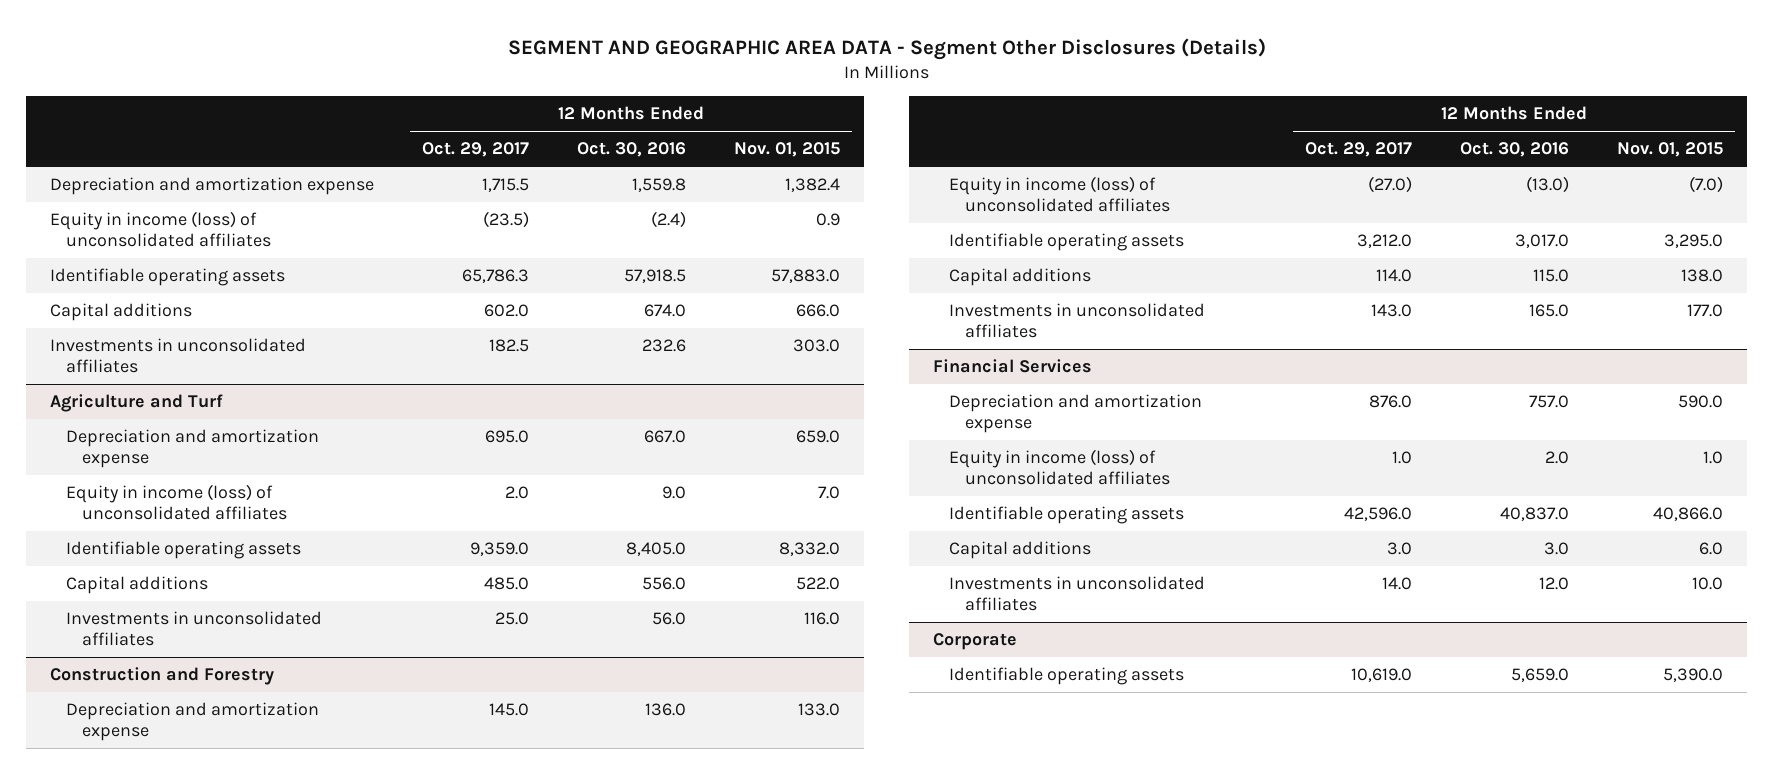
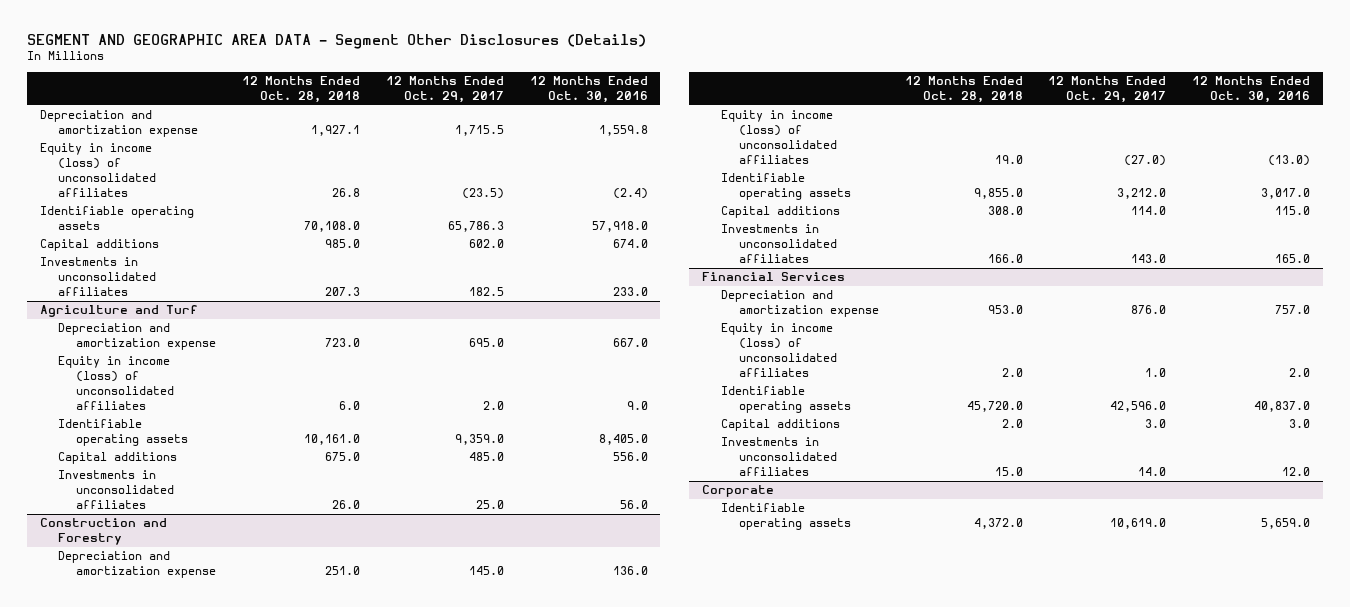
[734,142,841,158] Nov. 01, 2015 -> none
none -> [241,76,360,104] 12 Months Ended Oct. 28, 2018
[623,269,686,284] 57,918.5 -> [591,221,648,233] 57,918.0
[641,339,686,353] 232.6 -> [612,287,648,297] 233.0

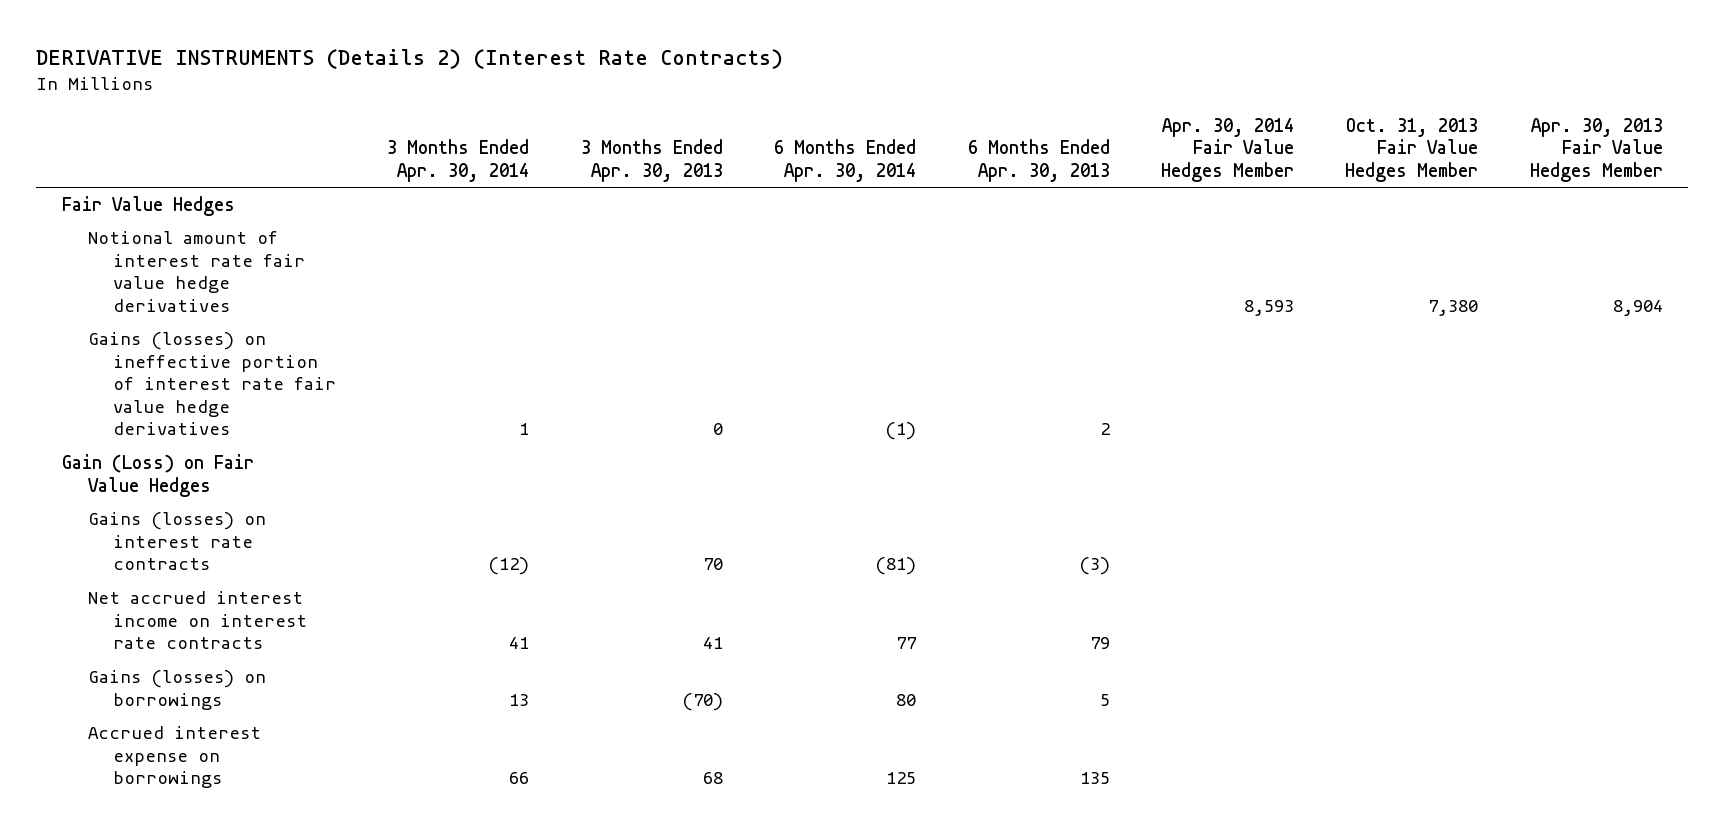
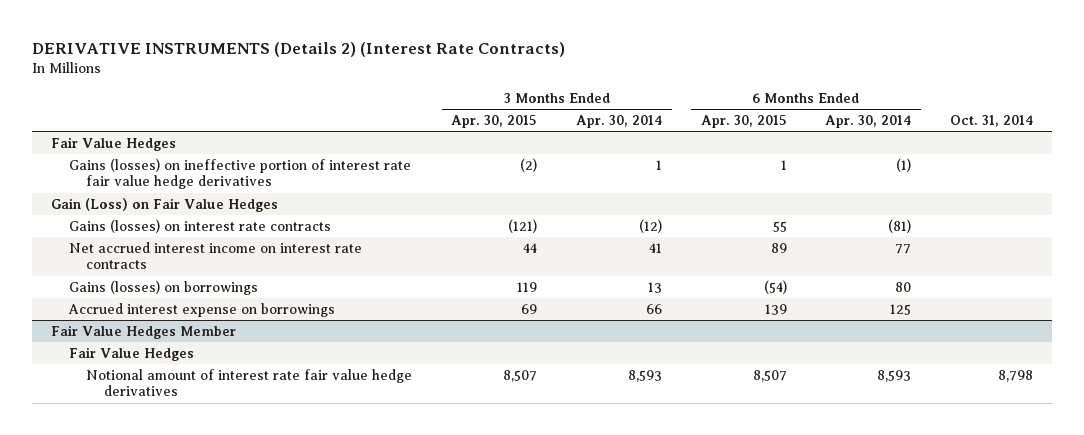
[580,139,723,182] 3 Months Ended Apr. 30, 2013 -> none
[967,139,1110,182] 6 Months Ended Apr. 30, 2013 -> none
[1160,117,1294,182] Apr. 30, 2014 Fair Value Hedges Member -> none
[1345,117,1479,182] Oct. 31, 2013 Fair Value Hedges Member -> none
[1529,117,1663,182] Apr. 30, 2013 Fair Value Hedges Member -> none
none -> [451,115,538,129] Apr. 30, 2015
none -> [700,115,787,129] Apr. 30, 2015
none -> [950,115,1034,128] Oct. 31, 2014
[87,231,306,312] Notional amount of interest rate fair value hedge derivatives -> none
none -> [50,324,236,339] Fair Value Hedges Member
none -> [68,346,194,361] Fair Value Hedges
none -> [86,368,413,397] Notional amount of interest rate fair value hedge derivatives

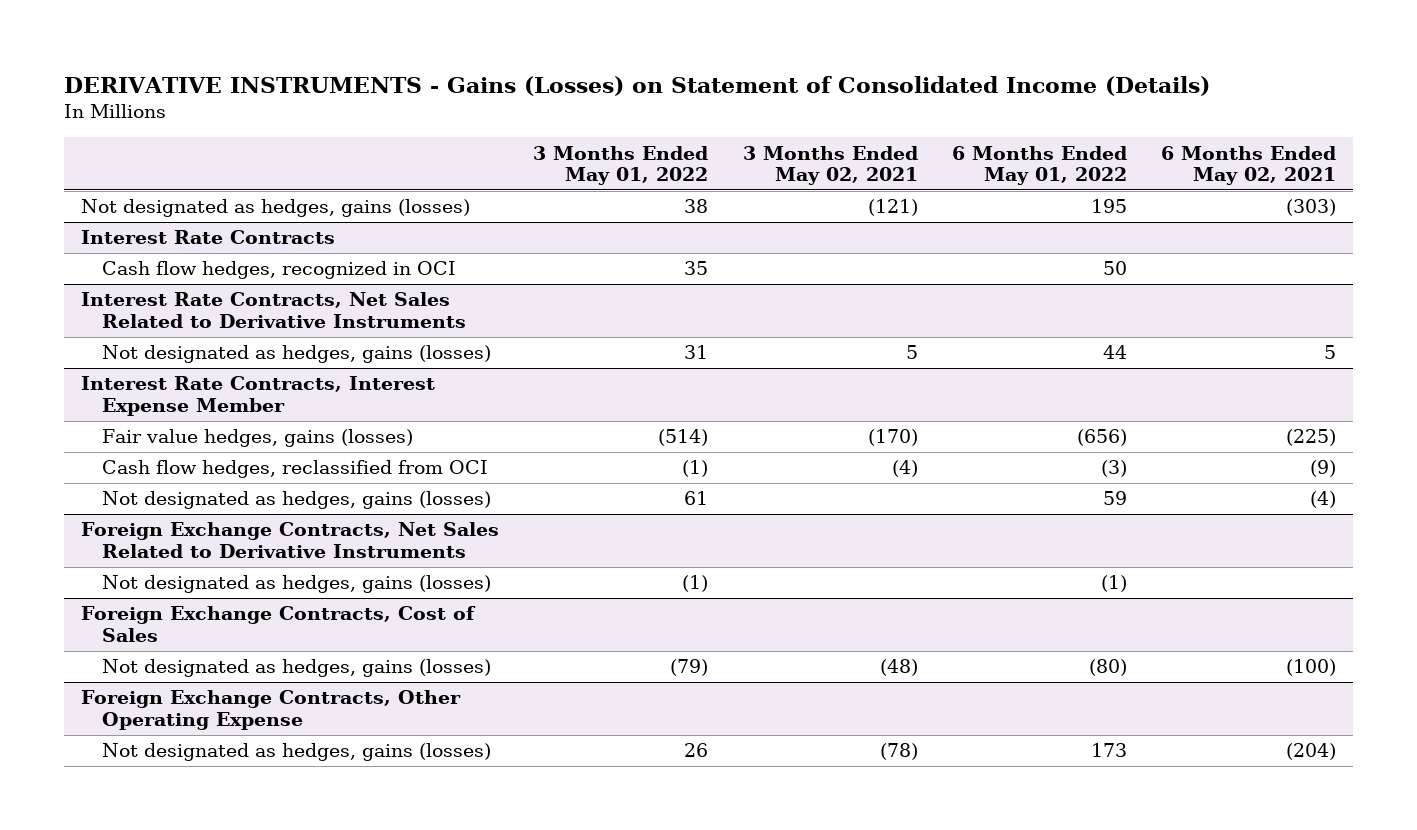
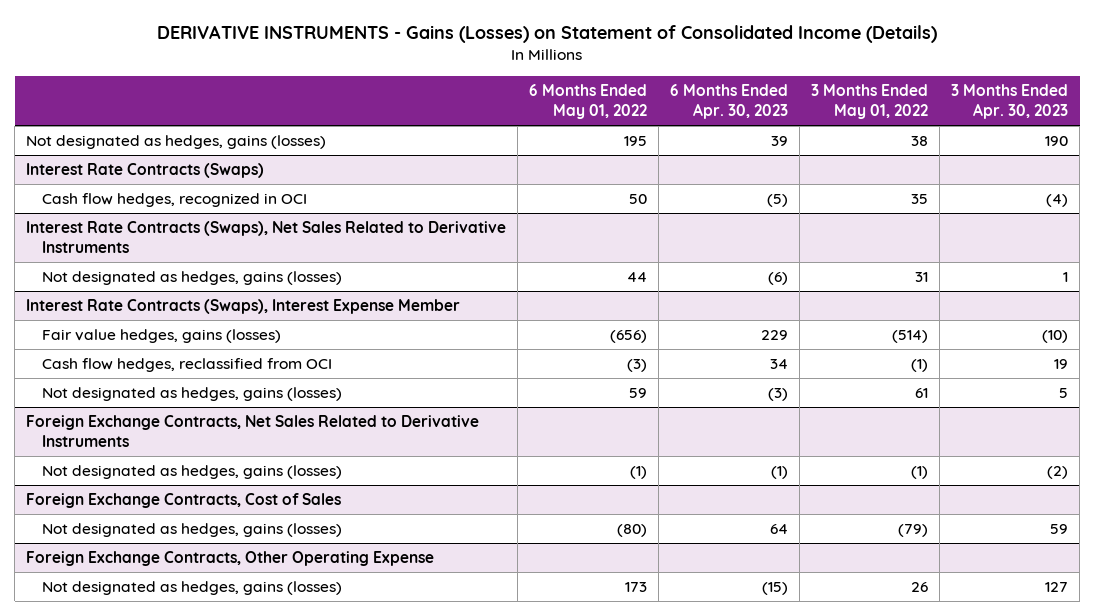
[742,145,918,186] 3 Months Ended May 02, 2021 -> none
[1161,145,1337,186] 6 Months Ended May 02, 2021 -> none
none -> [670,83,789,120] 6 Months Ended Apr. 30, 2023
none -> [951,83,1069,120] 3 Months Ended Apr. 30, 2023
[80,230,335,245] Interest Rate Contracts -> [26,163,265,179] Interest Rate Contracts (Swaps)
[80,292,466,329] Interest Rate Contracts, Net Sales Related to Derivative Instruments -> [26,221,507,254] Interest Rate Contracts (Swaps), Net Sales Related to Derivative Instruments
[80,376,435,417] Interest Rate Contracts, Interest Expense Member -> [26,299,461,315] Interest Rate Contracts (Swaps), Interest Expense Member

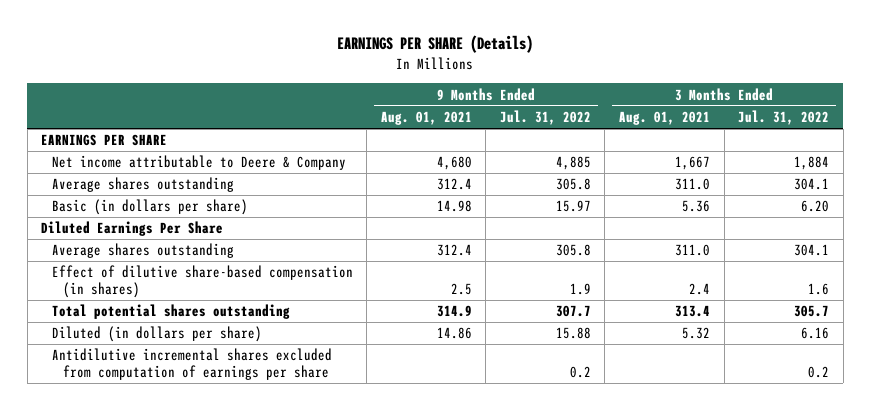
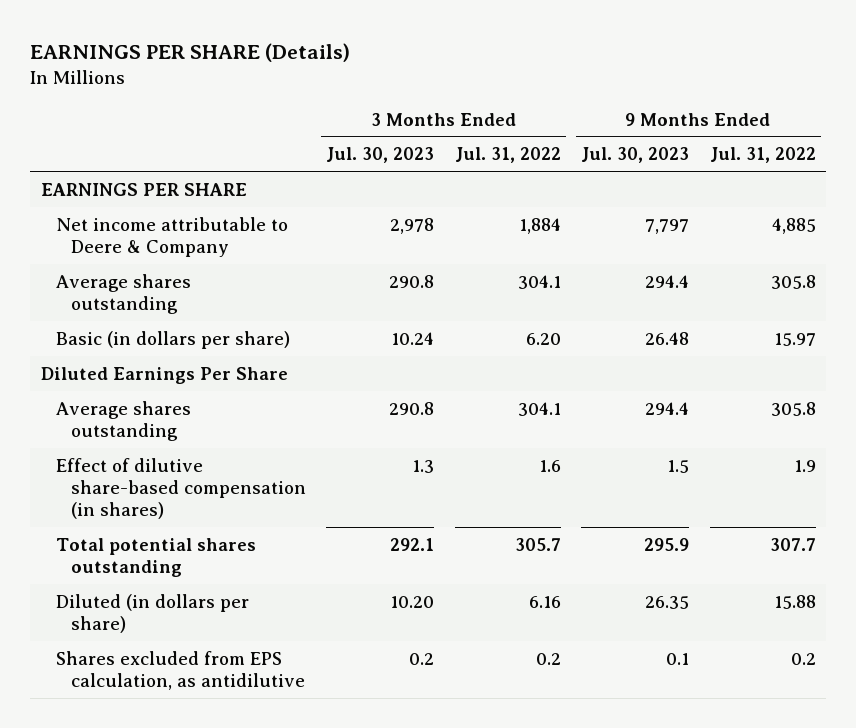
[380,110,472,125] Aug. 01, 2021 -> none
[619,110,711,125] Aug. 01, 2021 -> none
none -> [326,147,435,164] Jul. 30, 2023
none -> [581,147,690,164] Jul. 30, 2023
[51,348,332,381] Antidilutive incremental shares excluded from computation of earnings per share -> [55,650,306,690] Shares excluded from EPS calculation, as antidilutive

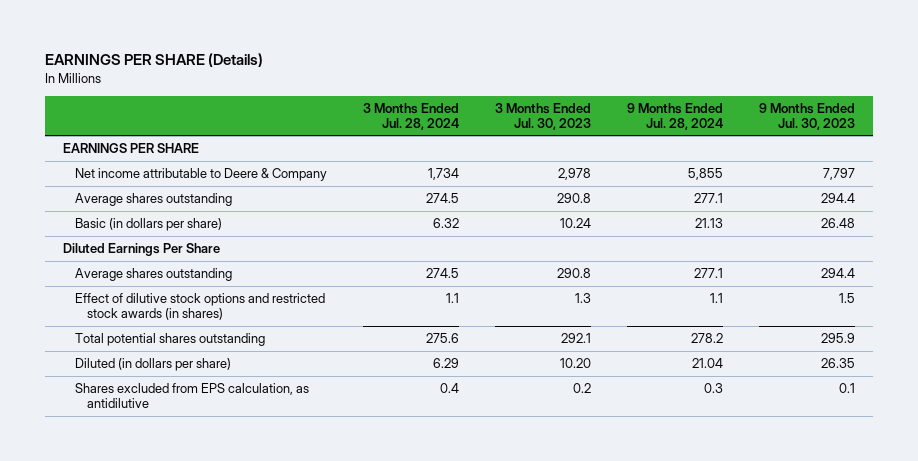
[454,147,561,164] Jul. 31, 2022 -> none
[709,147,816,164] Jul. 31, 2022 -> none
none -> [363,102,460,130] 3 Months Ended Jul. 28, 2024
none -> [627,102,724,130] 9 Months Ended Jul. 28, 2024
[55,457,307,519] Effect of dilutive share-based compensation (in shares) -> [75,292,326,321] Effect of dilutive stock options and restricted stock awards (in shares)

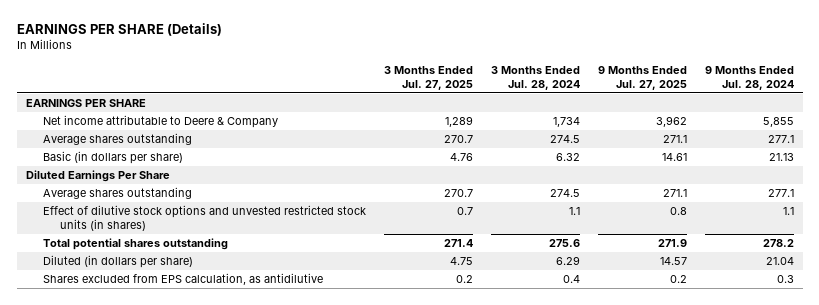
[495,102,592,130] 3 Months Ended Jul. 30, 2023 -> none
[759,102,856,130] 9 Months Ended Jul. 30, 2023 -> none
none -> [383,65,473,91] 3 Months Ended Jul. 27, 2025
none -> [597,65,687,91] 9 Months Ended Jul. 27, 2025
[75,292,326,321] Effect of dilutive stock options and restricted stock awards (in shares) -> [42,205,366,232] Effect of dilutive stock options and unvested restricted stock units (in shares)

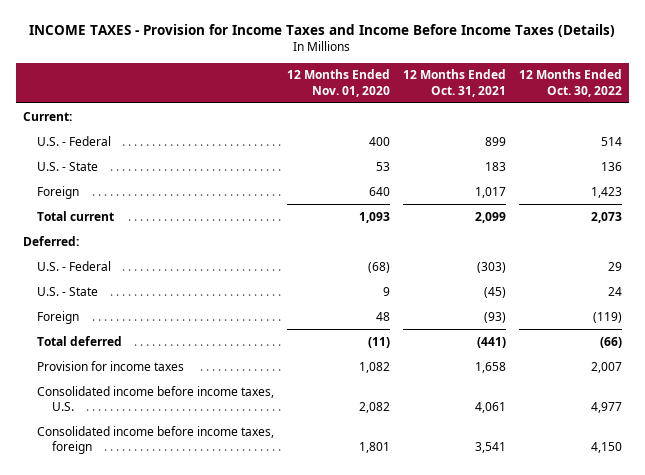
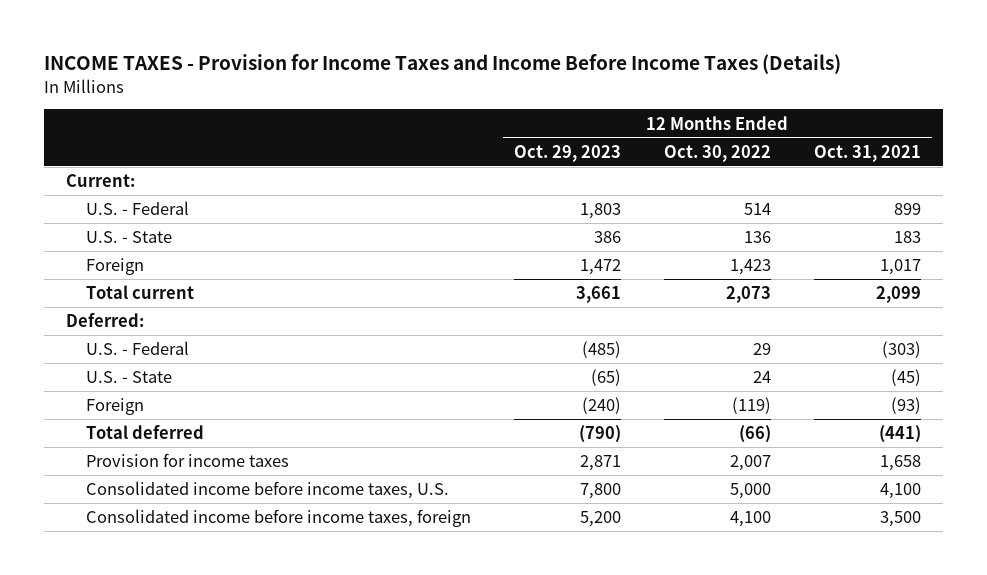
[287,69,391,97] 12 Months Ended Nov. 01, 2020 -> none
none -> [513,144,621,162] Oct. 29, 2023
[475,401,507,413] 4,061 -> [880,483,922,500] 4,100
[591,401,623,413] 4,977 -> [729,483,771,500] 5,000
[475,441,507,453] 3,541 -> [880,511,922,528] 3,500
[591,441,623,453] 4,150 -> [729,511,771,528] 4,100

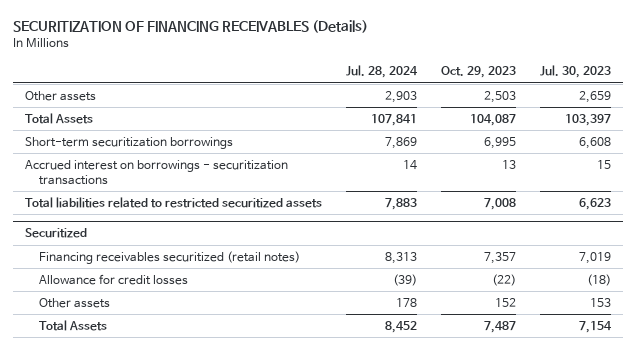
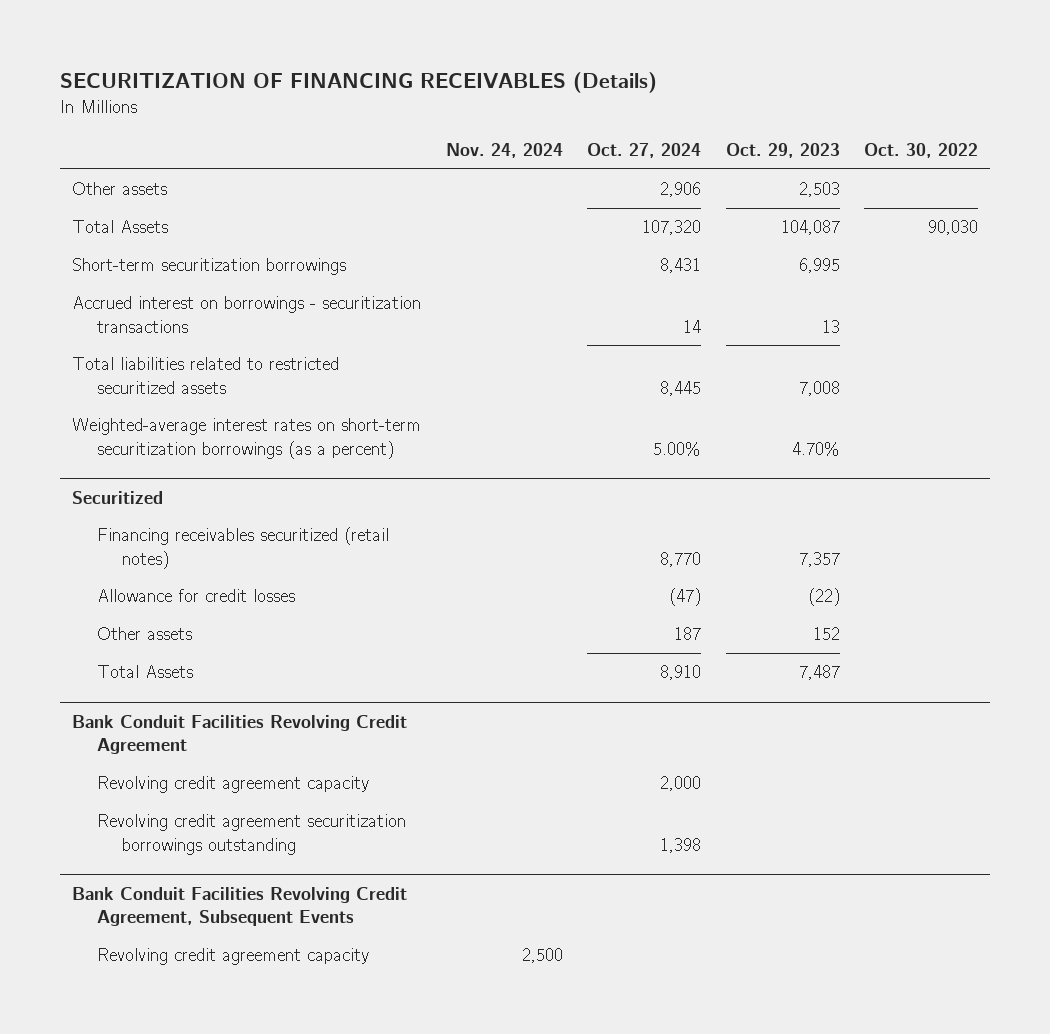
[345,65,418,79] Jul. 28, 2024 -> none
[539,65,611,79] Jul. 30, 2023 -> none
none -> [445,143,563,159] Nov. 24, 2024
none -> [587,143,702,159] Oct. 27, 2024
none -> [864,143,979,159] Oct. 30, 2022
none -> [72,418,422,459] Weighted-average interest rates on short-term securitization borrowings (as a percent)
none -> [72,714,408,755] Bank Conduit Facilities Revolving Credit Agreement
none -> [96,776,369,794] Revolving credit agreement capacity
none -> [96,814,406,855] Revolving credit agreement securitization borrowings outstanding
none -> [72,886,408,927] Bank Conduit Facilities Revolving Credit Agreement, Subsequent Events
none -> [96,948,369,966] Revolving credit agreement capacity

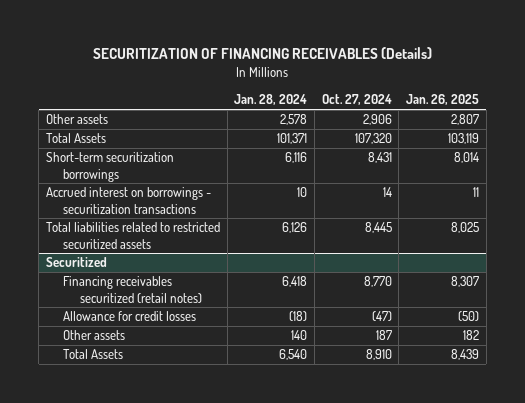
[445,143,563,159] Nov. 24, 2024 -> none
[725,143,840,159] Oct. 29, 2023 -> none
[864,143,979,159] Oct. 30, 2022 -> none
none -> [234,94,308,106] Jan. 28, 2024
none -> [406,94,480,106] Jan. 26, 2025
[72,418,422,459] Weighted-average interest rates on short-term securitization borrowings (as a percent) -> none
[72,714,408,755] Bank Conduit Facilities Revolving Credit Agreement -> none
[96,776,369,794] Revolving credit agreement capacity -> none
[96,814,406,855] Revolving credit agreement securitization borrowings outstanding -> none
[72,886,408,927] Bank Conduit Facilities Revolving Credit Agreement, Subsequent Events -> none
[96,948,369,966] Revolving credit agreement capacity -> none

